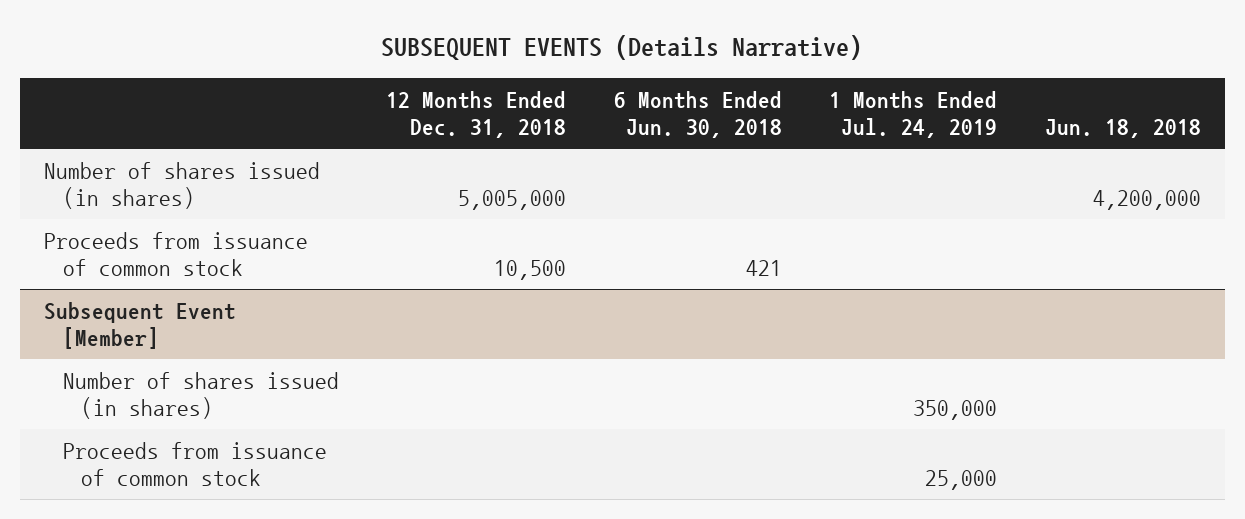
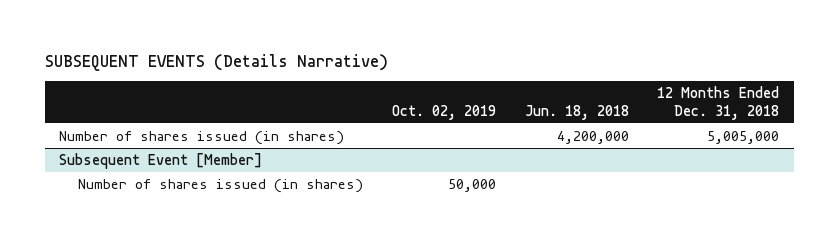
[613,91,782,138] 6 Months Ended Jun. 30, 2018 -> none
[829,91,998,138] 1 Months Ended Jul. 24, 2019 -> none
none -> [391,104,496,120] Oct. 02, 2019
[43,232,308,276] Proceeds from issuance of common stock -> none
[62,442,327,486] Proceeds from issuance of common stock -> none

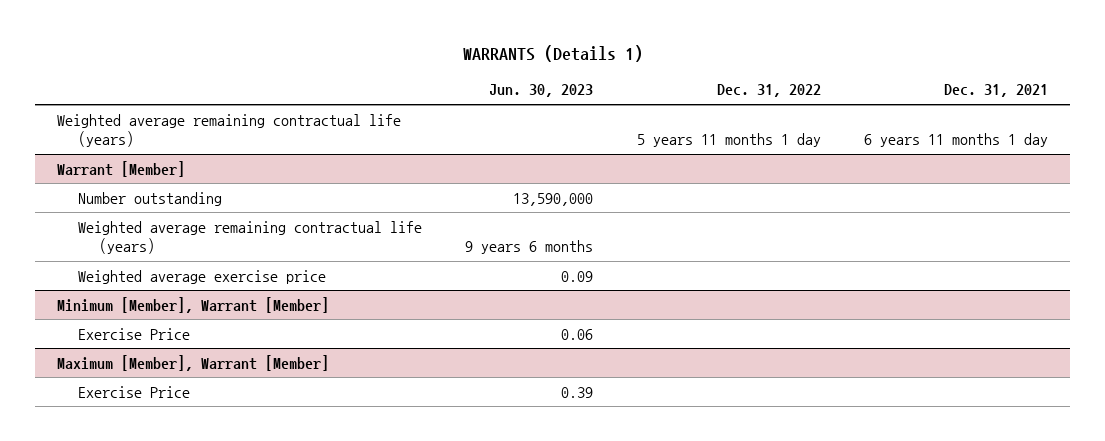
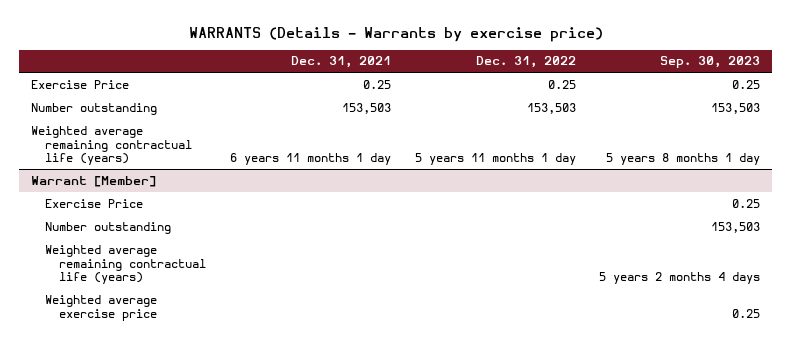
[462,45,643,63] WARRANTS (Details 1) -> [188,26,603,42] WARRANTS (Details - Warrants by exercise price)
[489,84,594,98] Jun. 30, 2023 -> none
none -> [660,56,761,69] Sep. 30, 2023
none -> [31,79,130,89] Exercise Price
none -> [31,102,158,115] Number outstanding
none -> [45,198,144,208] Exercise Price
[56,296,329,313] Minimum [Member], Warrant [Member] -> none
[77,327,190,340] Exercise Price -> none
[56,354,329,371] Maximum [Member], Warrant [Member] -> none
[77,385,190,398] Exercise Price -> none

